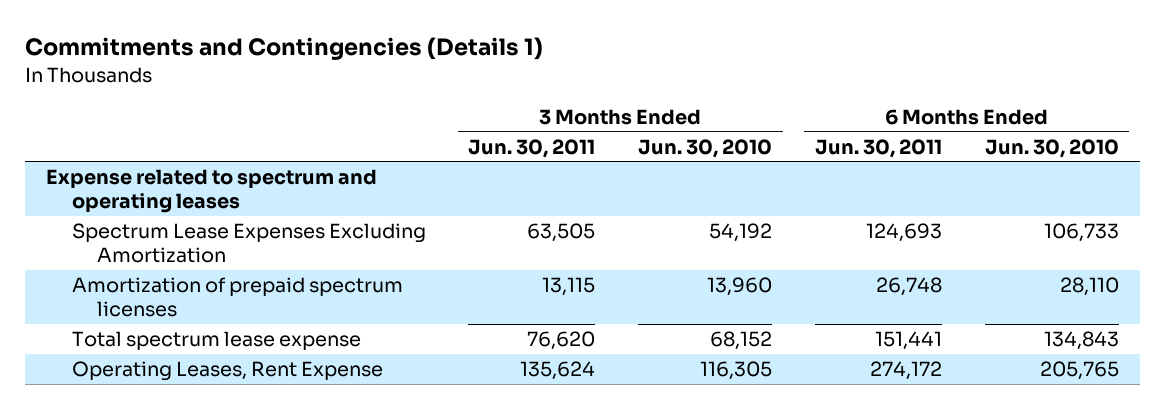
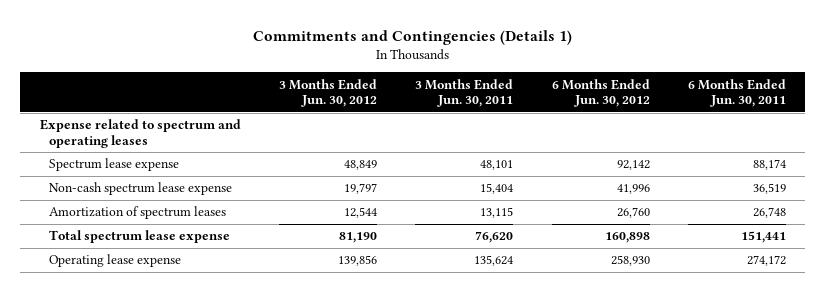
[638,138,773,158] Jun. 30, 2010 -> none
[984,138,1119,158] Jun. 30, 2010 -> none
none -> [279,78,378,108] 3 Months Ended Jun. 30, 2012
none -> [551,78,650,108] 6 Months Ended Jun. 30, 2012
[71,223,426,264] Spectrum Lease Expenses Excluding Amortization -> [49,158,180,172] Spectrum lease expense
[527,223,596,243] 63,505 -> [480,160,514,171] 48,101
[865,223,942,243] 124,693 -> [753,159,787,171] 88,174
none -> [49,182,233,196] Non-cash spectrum lease expense
[71,277,403,318] Amortization of prepaid spectrum licenses -> [49,206,227,220] Amortization of spectrum leases
[71,361,383,382] Operating Leases, Rent Expense -> [49,254,182,268] Operating lease expense

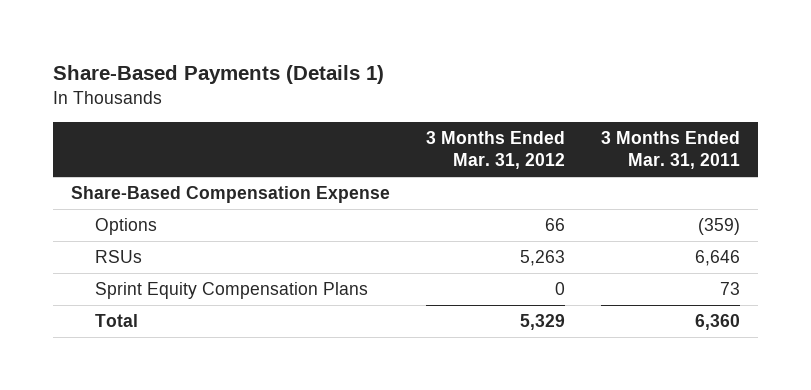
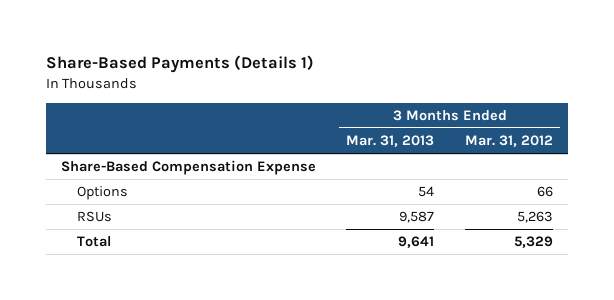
[601,130,741,170] 3 Months Ended Mar. 31, 2011 -> none
none -> [346,135,435,148] Mar. 31, 2013
[95,282,369,300] Sprint Equity Compensation Plans -> none

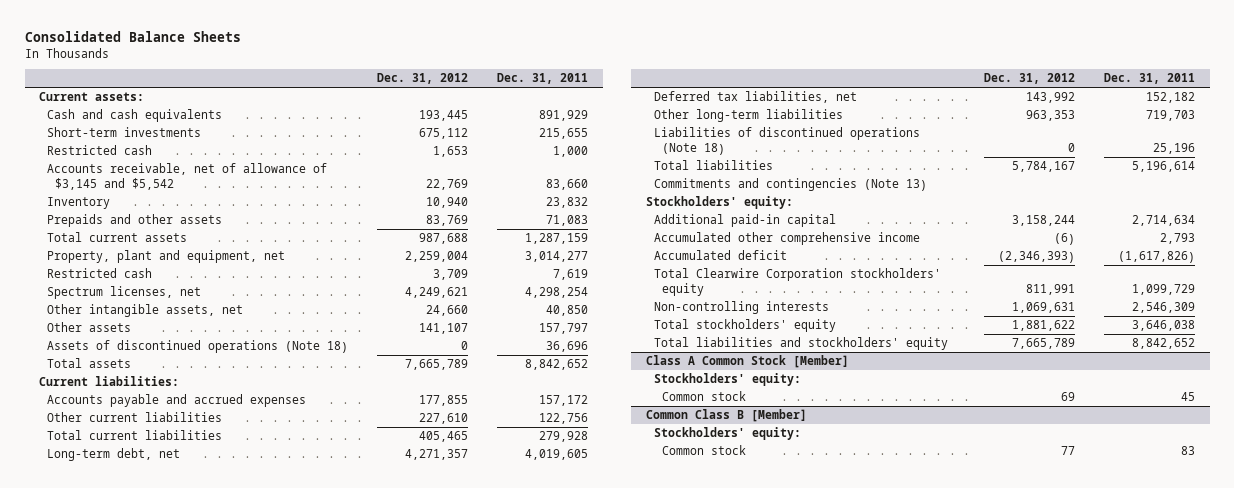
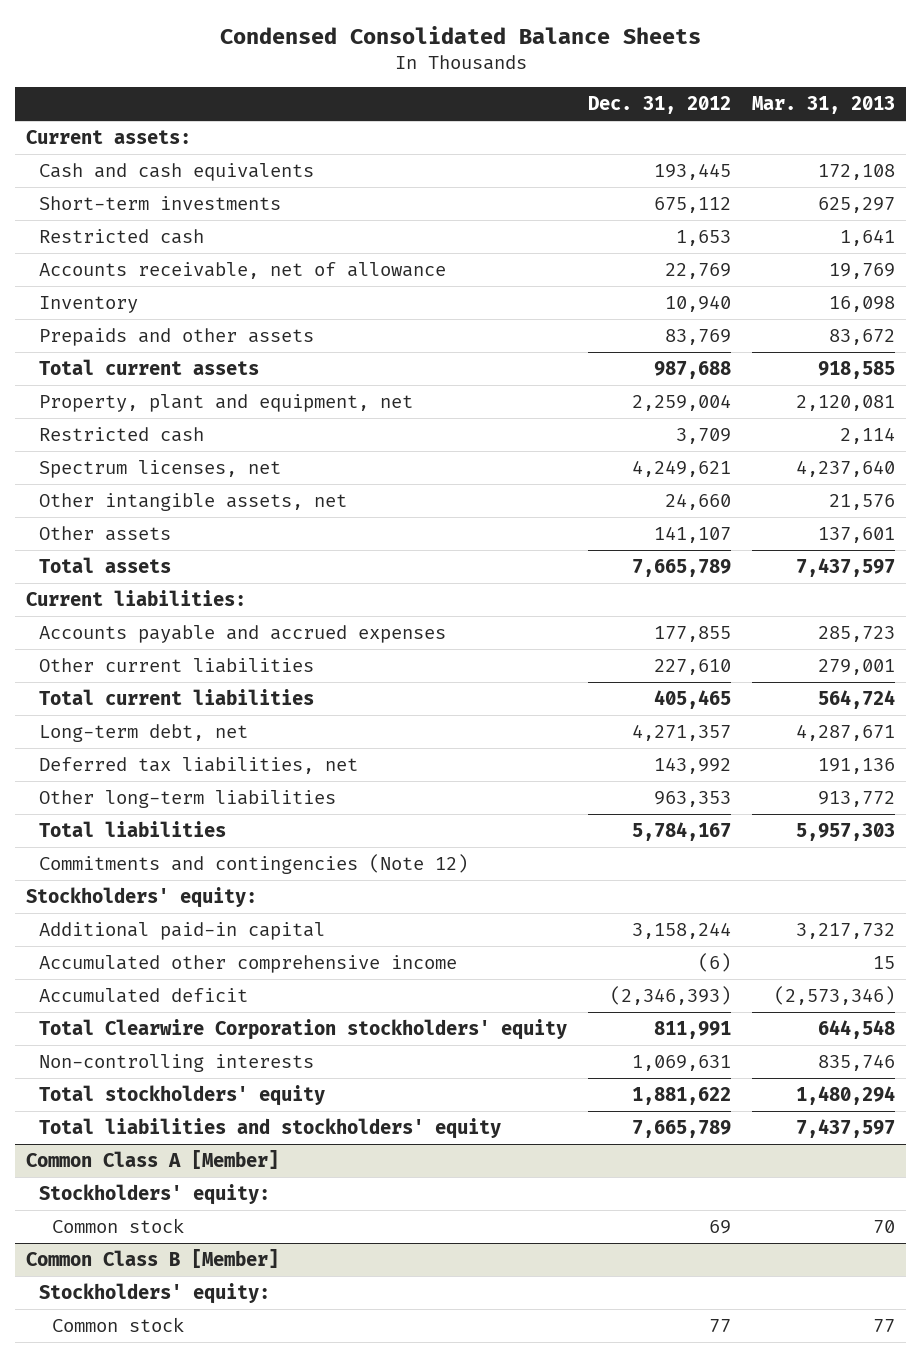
[24,31,241,43] Consolidated Balance Sheets -> [219,25,701,44] Condensed Consolidated Balance Sheets
[497,73,589,85] Dec. 31, 2011 -> none
none -> [752,96,896,115] Mar. 31, 2013
[47,163,328,191] Accounts receivable, net of allowance of $3,145 and $5,542 -> [38,262,446,280] Accounts receivable, net of allowance
[47,340,349,354] Assets of discontinued operations (Note 18) -> none
[654,127,921,156] Liabilities of discontinued operations (Note 18) -> none
[654,178,928,192] Commitments and contingencies (Note 13) -> [38,854,468,875] Commitments and contingencies (Note 12)
[646,355,850,369] Class A Common Stock [Member] -> [25,1150,279,1170] Common Class A [Member]

